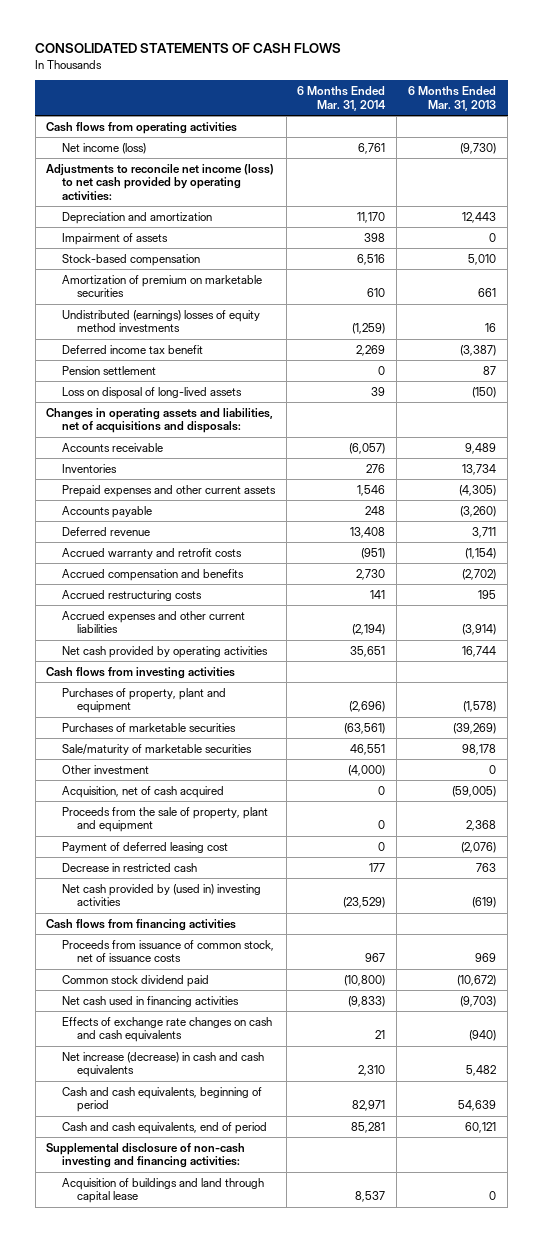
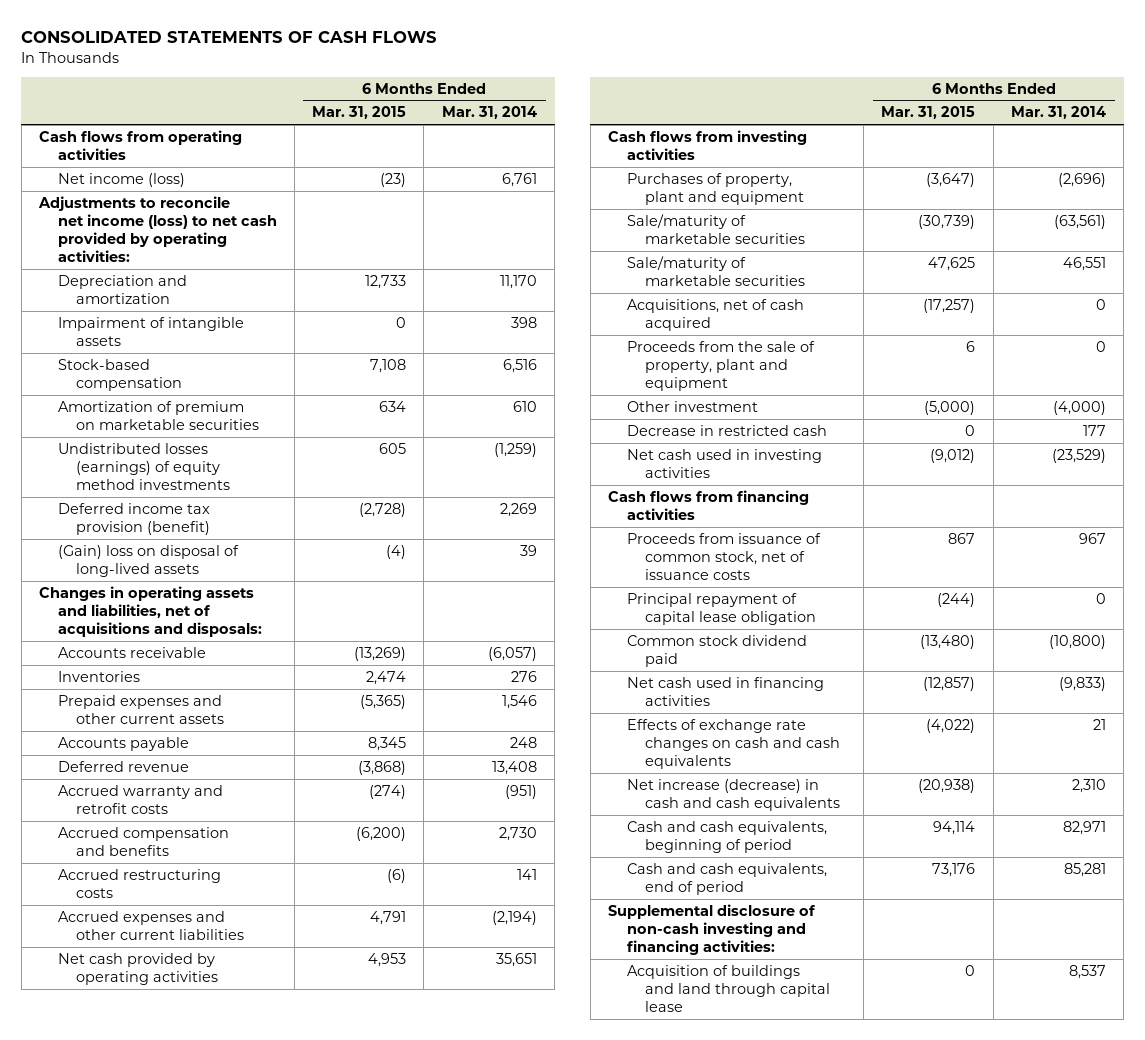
[408,86,497,111] 6 Months Ended Mar. 31, 2013 -> none
none -> [312,106,407,120] Mar. 31, 2015
[61,232,168,245] Impairment of assets -> [57,316,244,346] Impairment of intangible assets
[61,365,156,375] Pension settlement -> none
[61,309,260,333] Undistributed (earnings) losses of equity method investments -> [57,442,231,491] Undistributed losses (earnings) of equity method investments
[61,344,203,354] Deferred income tax benefit -> [57,502,211,535] Deferred income tax provision (benefit)
[61,386,242,399] Loss on disposal of long-lived assets -> [57,544,239,577] (Gain) loss on disposal of long-lived assets
[61,722,236,732] Purchases of marketable securities -> [626,213,806,244] Sale/maturity of marketable securities
[61,785,224,798] Acquisition, net of cash acquired -> [626,298,804,331] Acquisitions, net of cash acquired
[61,841,228,853] Payment of deferred leasing cost -> none
[61,764,149,774] Other investment -> [626,400,758,412] Other investment
[61,883,261,907] Net cash provided by (used in) investing activities -> [626,448,822,478] Net cash used in investing activities
none -> [626,592,817,625] Principal repayment of capital lease obligation

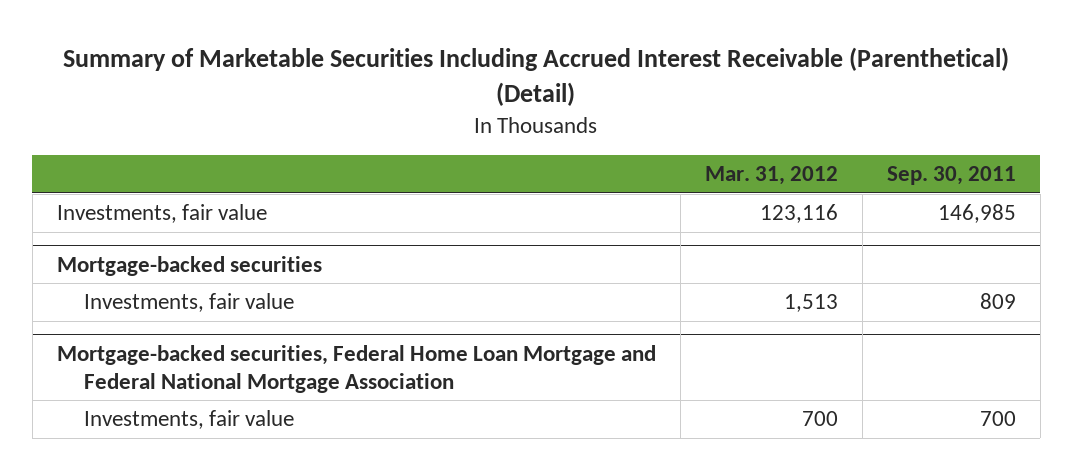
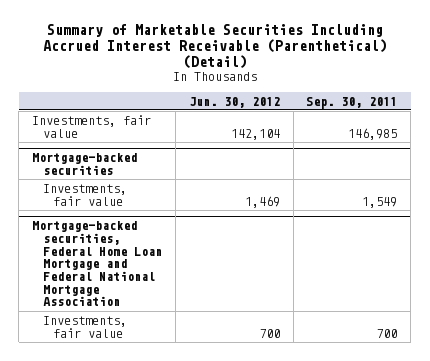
[704,166,838,186] Mar. 31, 2012 -> none
none -> [188,96,280,108] Jun. 30, 2012
[979,293,1016,310] 809 -> [362,196,398,208] 1,549

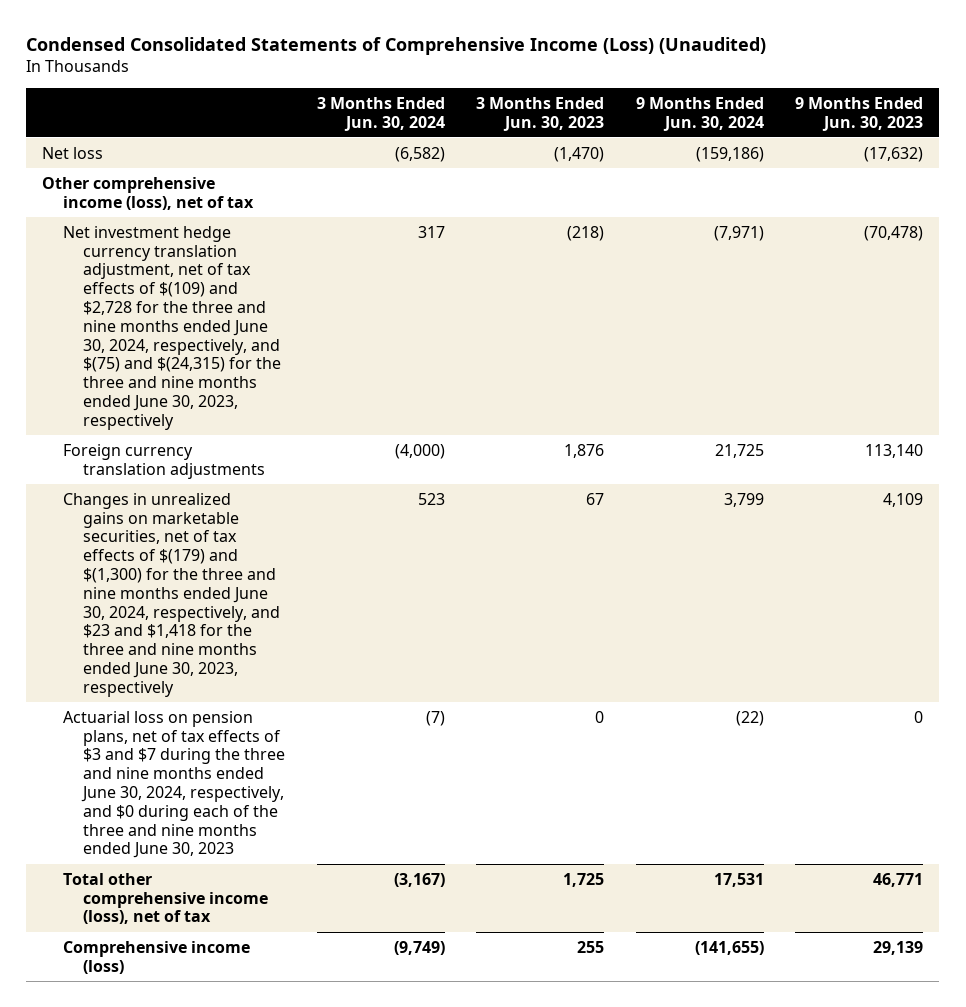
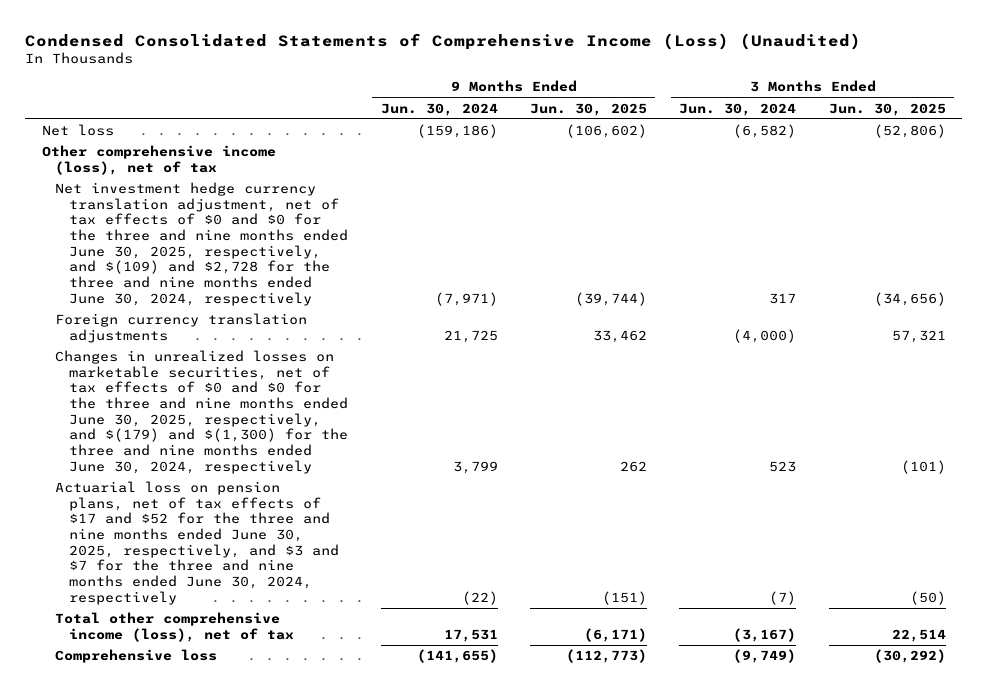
[476,96,605,131] 3 Months Ended Jun. 30, 2023 -> none
[795,96,924,131] 9 Months Ended Jun. 30, 2023 -> none
none -> [529,102,647,116] Jun. 30, 2025
none -> [828,102,946,116] Jun. 30, 2025
[62,225,282,430] Net investment hedge currency translation adjustment, net of tax effects of $(109) and $2,728 for the three and nine months ended June 30, 2024, respectively, and $(75) and $(24,315) for the three and nine months ended June 30, 2023, respectively -> [55,182,349,306] Net investment hedge currency translation adjustment, net of tax effects of $0 and $0 for the three and nine months ended June 30, 2025, respectively, and $(109) and $2,728 for the three and nine months ended June 30, 2024, respectively
[62,492,281,697] Changes in unrealized gains on marketable securities, net of tax effects of $(179) and $(1,300) for the three and nine months ended June 30, 2024, respectively, and $23 and $1,418 for the three and nine months ended June 30, 2023, respectively -> [55,350,349,474] Changes in unrealized losses on marketable securities, net of tax effects of $0 and $0 for the three and nine months ended June 30, 2025, respectively, and $(179) and $(1,300) for the three and nine months ended June 30, 2024, respectively
[62,710,286,859] Actuarial loss on pension plans, net of tax effects of $3 and $7 during the three and nine months ended June 30, 2024, respectively, and $0 during each of the three and nine months ended June 30, 2023 -> [55,481,340,605] Actuarial loss on pension plans, net of tax effects of $17 and $52 for the three and nine months ended June 30, 2025, respectively, and $3 and $7 for the three and nine months ended June 30, 2024, respectively
[62,940,250,974] Comprehensive income (loss) -> [55,649,218,664] Comprehensive loss

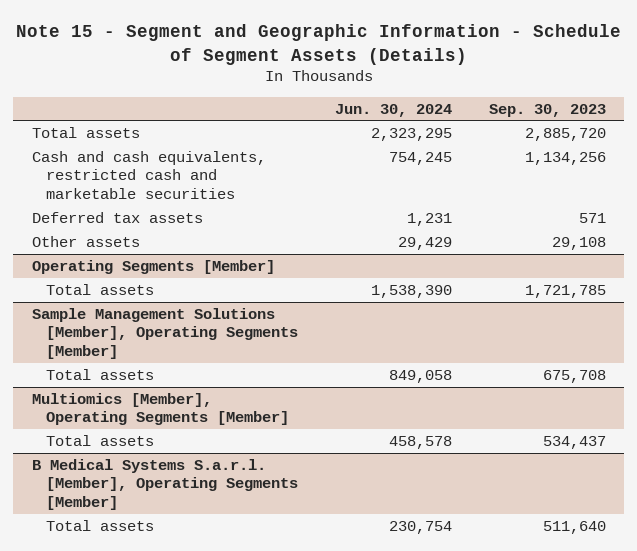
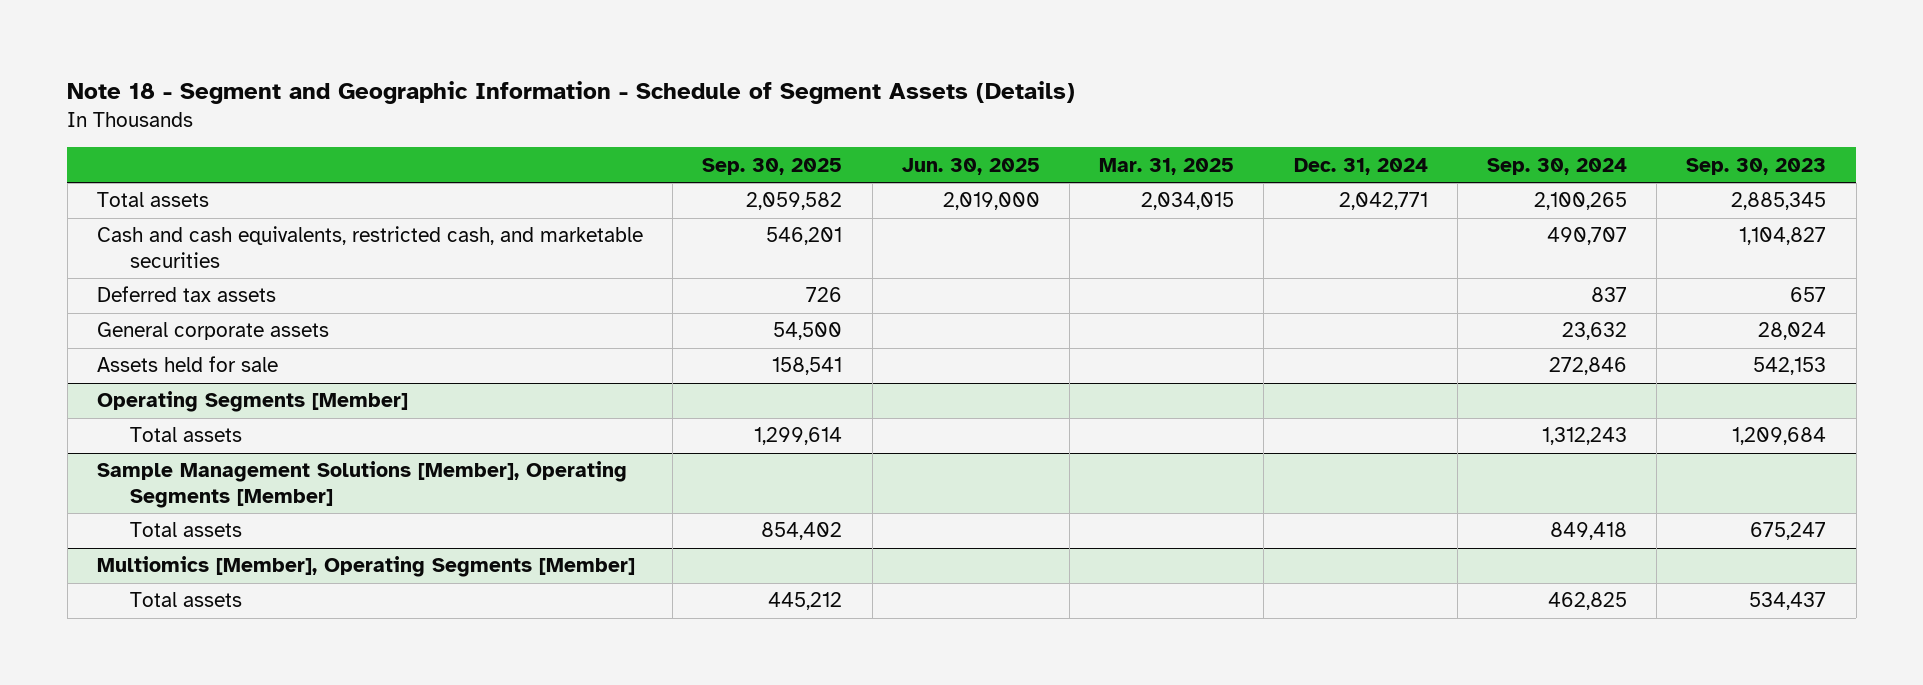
[15,23,621,65] Note 15 - Segment and Geographic Information - Schedule of Segment Assets (Details) -> [67,81,1076,105] Note 18 - Segment and Geographic Information - Schedule of Segment Assets (Details)
[334,103,452,117] Jun. 30, 2024 -> none
none -> [702,157,843,175] Sep. 30, 2025
none -> [901,157,1040,175] Jun. 30, 2025
none -> [1099,157,1235,175] Mar. 31, 2025
none -> [1293,157,1428,175] Dec. 31, 2024
none -> [1486,157,1627,175] Sep. 30, 2024
[524,127,606,141] 2,885,720 -> [1731,192,1827,211] 2,885,345
[31,150,266,199] Cash and cash equivalents, restricted cash and marketable securities -> [97,226,644,268] Cash and cash equivalents, restricted cash, and marketable securities
[524,151,606,165] 1,134,256 -> [1739,227,1827,246] 1,104,827
[578,212,606,223] 571 -> [1790,287,1827,303] 657
[31,235,140,247] Other assets -> [97,322,330,341] General corporate assets
[551,236,606,250] 29,108 -> [1758,322,1827,341] 28,024
none -> [97,356,279,373] Assets held for sale
[524,284,606,298] 1,721,785 -> [1732,427,1827,446] 1,209,684
[542,369,606,383] 675,708 -> [1750,522,1827,541] 675,247
[31,458,299,510] B Medical Systems S.a.r.l. [Member], Operating Segments [Member] -> none
[46,519,155,531] Total assets -> none

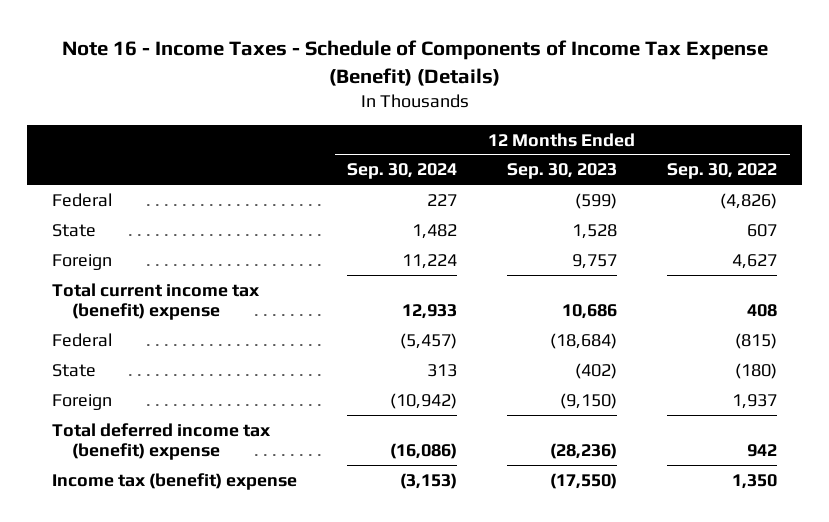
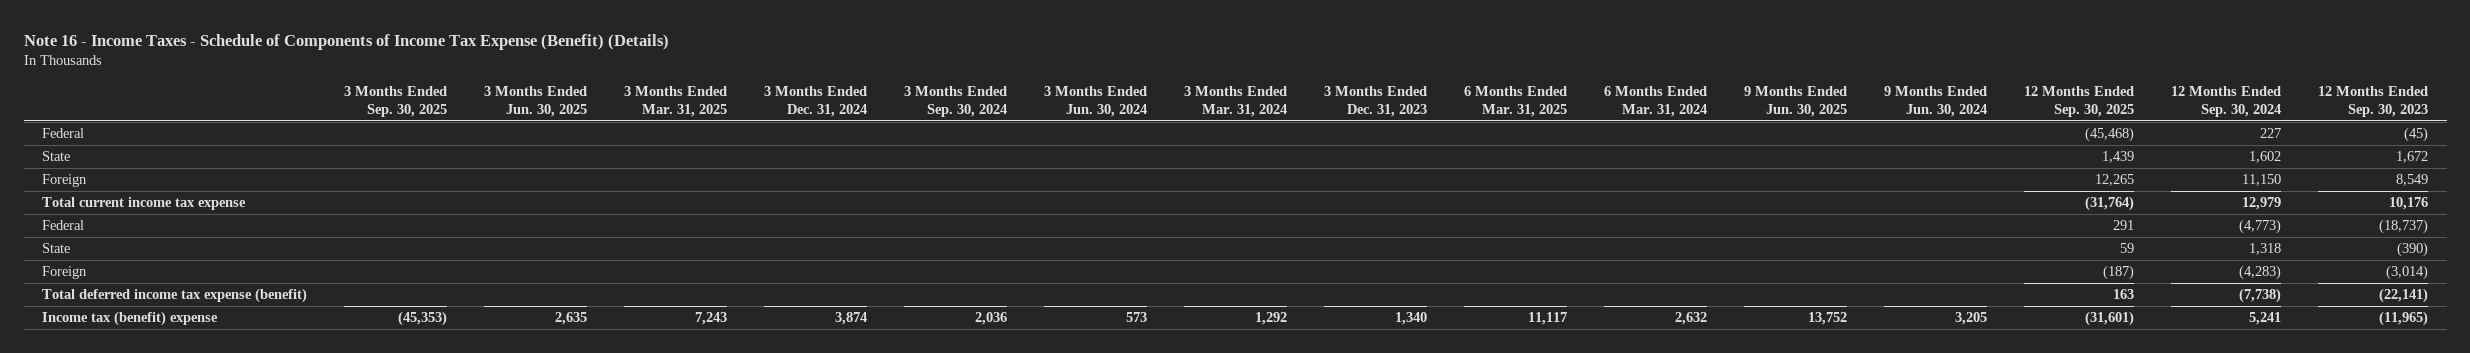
[667,163,778,180] Sep. 30, 2022 -> none
none -> [344,85,448,117] 3 Months Ended Sep. 30, 2025
none -> [484,85,588,117] 3 Months Ended Jun. 30, 2025
none -> [624,85,728,117] 3 Months Ended Mar. 31, 2025
none -> [764,85,868,117] 3 Months Ended Dec. 31, 2024
none -> [904,85,1008,117] 3 Months Ended Sep. 30, 2024
none -> [1044,85,1148,117] 3 Months Ended Jun. 30, 2024
none -> [1184,85,1288,117] 3 Months Ended Mar. 31, 2024
none -> [1324,85,1428,117] 3 Months Ended Dec. 31, 2023
none -> [1464,85,1568,117] 6 Months Ended Mar. 31, 2025
none -> [1604,85,1708,117] 6 Months Ended Mar. 31, 2024
none -> [1744,85,1848,117] 9 Months Ended Jun. 30, 2025
none -> [1884,85,1988,117] 9 Months Ended Jun. 30, 2024
none -> [2024,85,2135,117] 12 Months Ended Sep. 30, 2025
[575,192,618,209] (599) -> [2404,126,2429,142] (45)
[412,223,458,239] 1,482 -> [2249,150,2282,163] 1,602
[572,223,618,239] 1,528 -> [2396,150,2429,163] 1,672
[402,253,458,269] 11,224 -> [2242,173,2282,186] 11,150
[572,253,618,269] 9,757 -> [2396,173,2429,186] 8,549
[52,282,261,321] Total current income tax (benefit) expense -> [42,196,247,210] Total current income tax expense
[402,304,458,320] 12,933 -> [2242,196,2282,210] 12,979
[562,304,618,320] 10,686 -> [2389,196,2429,210] 10,176
[400,332,458,349] (5,457) -> [2239,218,2282,234] (4,773)
[550,332,618,349] (18,684) -> [2379,218,2429,234] (18,737)
[427,363,458,377] 313 -> [2249,242,2282,255] 1,318
[575,362,618,379] (402) -> [2397,241,2429,257] (390)
[390,392,458,409] (10,942) -> [2239,264,2282,280] (4,283)
[560,392,618,409] (9,150) -> [2386,264,2429,280] (3,014)
[52,422,272,461] Total deferred income tax (benefit) expense -> [42,287,308,303] Total deferred income tax expense (benefit)
[390,443,458,460] (16,086) -> [2239,287,2282,303] (7,738)
[550,443,618,460] (28,236) -> [2379,287,2429,303] (22,141)
[400,472,458,489] (3,153) -> [2249,311,2282,325] 5,241
[550,472,618,489] (17,550) -> [2379,310,2429,326] (11,965)

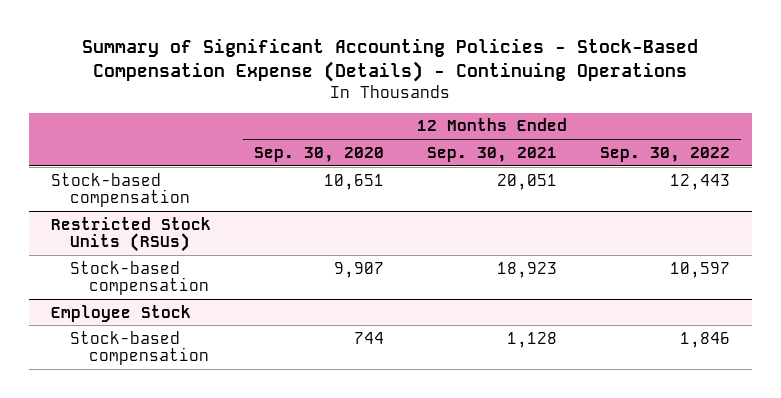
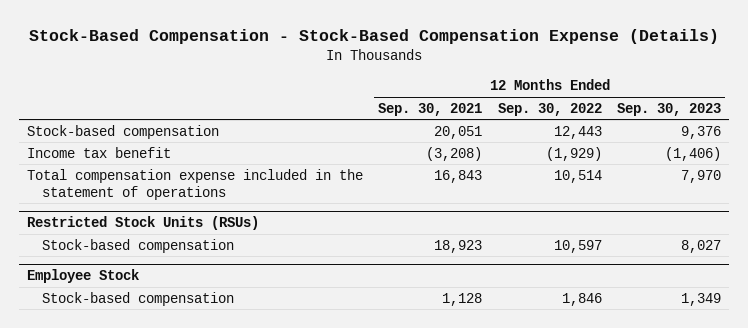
[82,37,699,82] Summary of Significant Accounting Policies - Stock-Based Compensation Expense (Details) - Continuing Operations -> [28,29,719,45] Stock-Based Compensation - Stock-Based Compensation Expense (Details)
[253,146,384,162] Sep. 30, 2020 -> none
none -> [616,102,721,116] Sep. 30, 2023
none -> [26,146,171,158] Income tax benefit
none -> [26,168,363,200] Total compensation expense included in the statement of operations

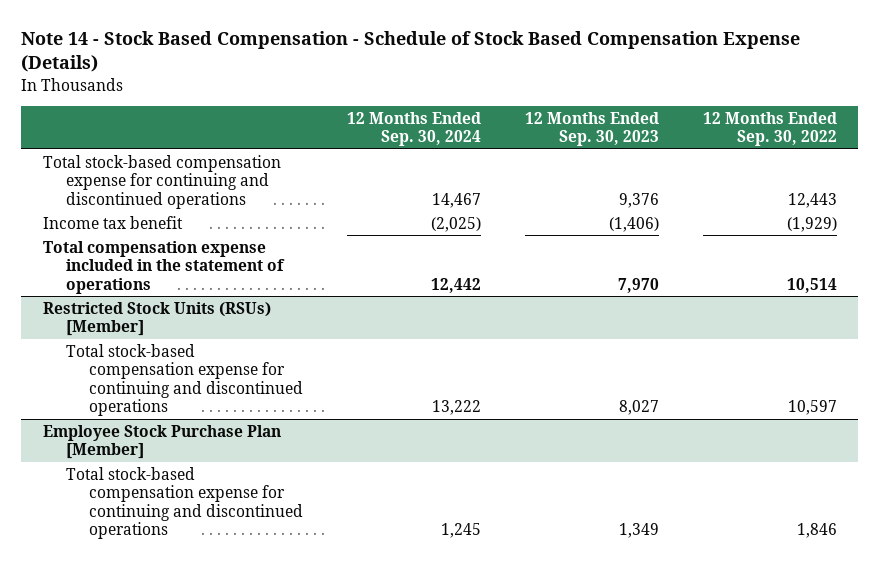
[28,29,719,45] Stock-Based Compensation - Stock-Based Compensation Expense (Details) -> [20,31,800,73] Note 14 - Stock Based Compensation - Schedule of Stock Based Compensation Expense (Details)
[378,102,483,116] Sep. 30, 2021 -> none
none -> [347,111,482,147] 12 Months Ended Sep. 30, 2024
[26,124,219,139] Stock-based compensation -> [42,154,281,209] Total stock-based compensation expense for continuing and discontinued operations
[26,269,139,284] Employee Stock -> none
[26,216,259,231] Restricted Stock Units (RSUs) -> [42,301,271,337] Restricted Stock Units (RSUs) [Member]
[42,238,235,253] Stock-based compensation -> [66,343,304,417] Total stock-based compensation expense for continuing and discontinued operations
none -> [42,424,281,460] Employee Stock Purchase Plan [Member]
[42,291,235,306] Stock-based compensation -> [66,466,304,540] Total stock-based compensation expense for continuing and discontinued operations

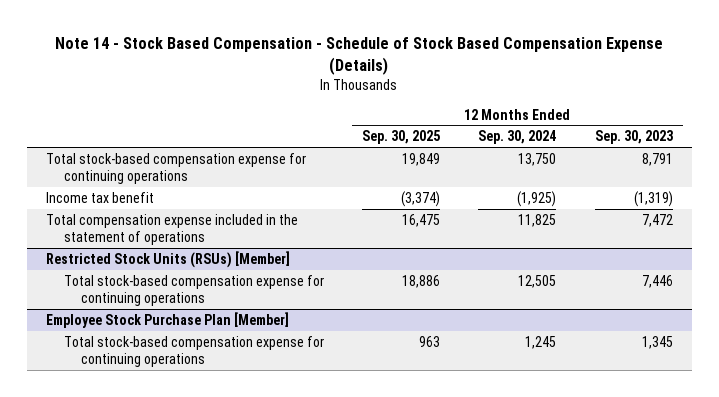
[702,111,837,147] 12 Months Ended Sep. 30, 2022 -> none
none -> [361,130,440,145] Sep. 30, 2025
[42,154,281,209] Total stock-based compensation expense for continuing and discontinued operations -> [45,152,306,184] Total stock-based compensation expense for continuing operations
[432,192,482,208] 14,467 -> [518,152,557,166] 13,750
[618,192,659,208] 9,376 -> [641,152,673,166] 8,791
[431,216,482,232] (2,025) -> [517,190,557,207] (1,925)
[608,216,659,232] (1,406) -> [633,190,673,207] (1,319)
[431,277,482,293] 12,442 -> [518,213,557,227] 11,825
[617,277,659,293] 7,970 -> [641,213,673,227] 7,472
[66,343,304,417] Total stock-based compensation expense for continuing and discontinued operations -> [63,274,324,306] Total stock-based compensation expense for continuing operations
[432,400,482,416] 13,222 -> [518,274,557,288] 12,505
[618,400,659,416] 8,027 -> [641,274,673,288] 7,446
[66,466,304,540] Total stock-based compensation expense for continuing and discontinued operations -> [63,335,324,367] Total stock-based compensation expense for continuing operations
[618,523,659,539] 1,349 -> [641,335,673,349] 1,345

